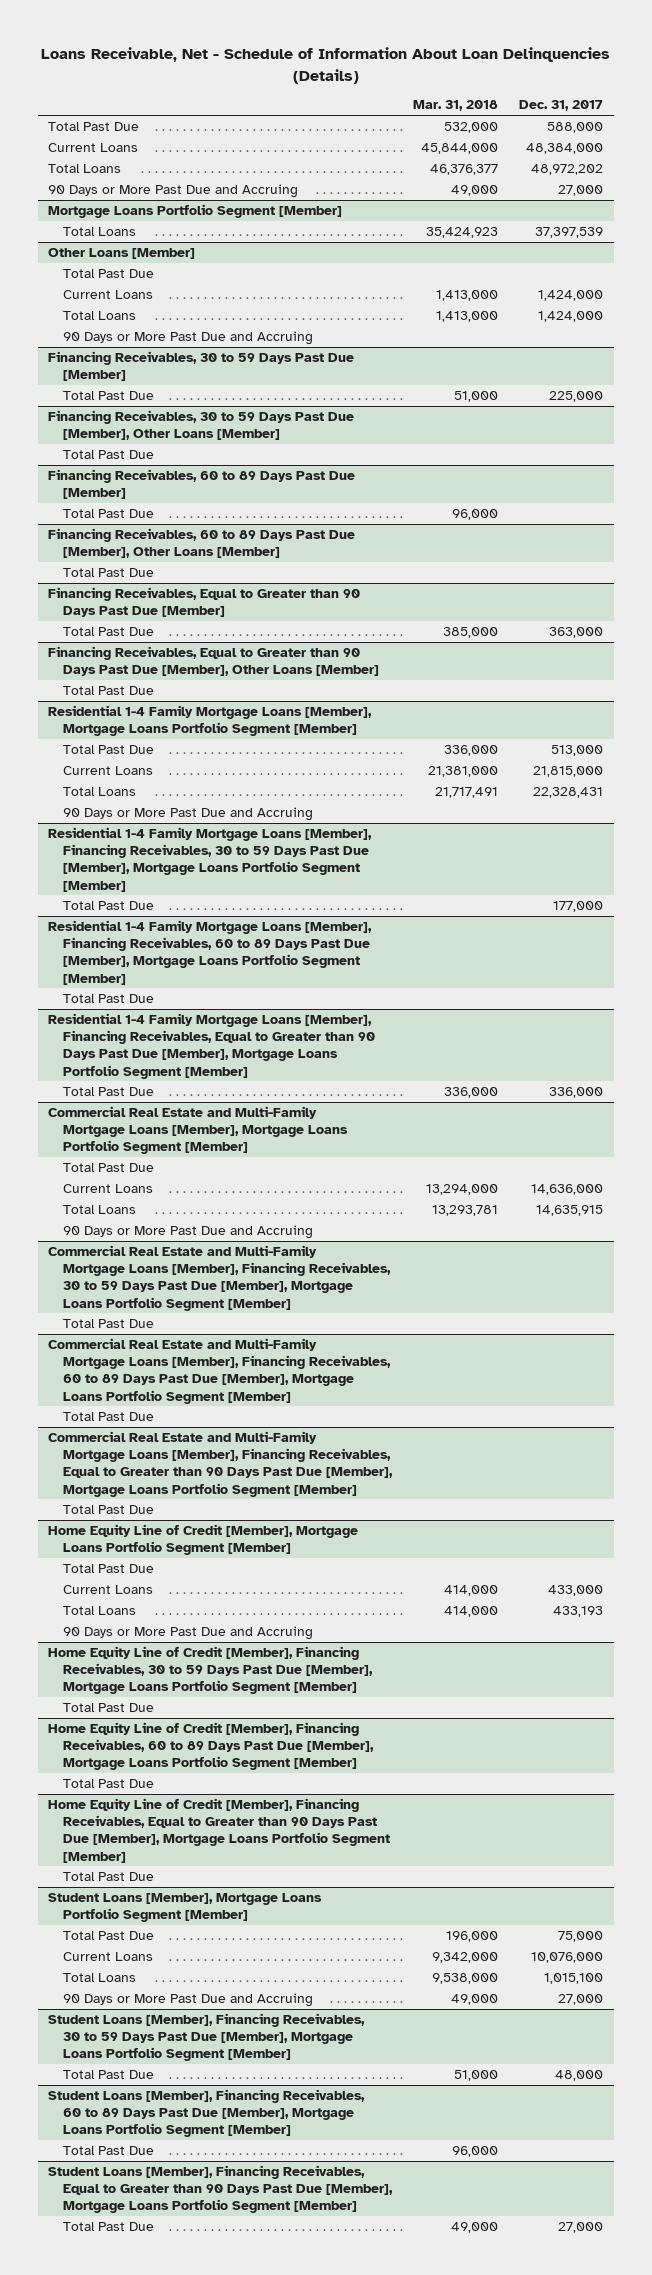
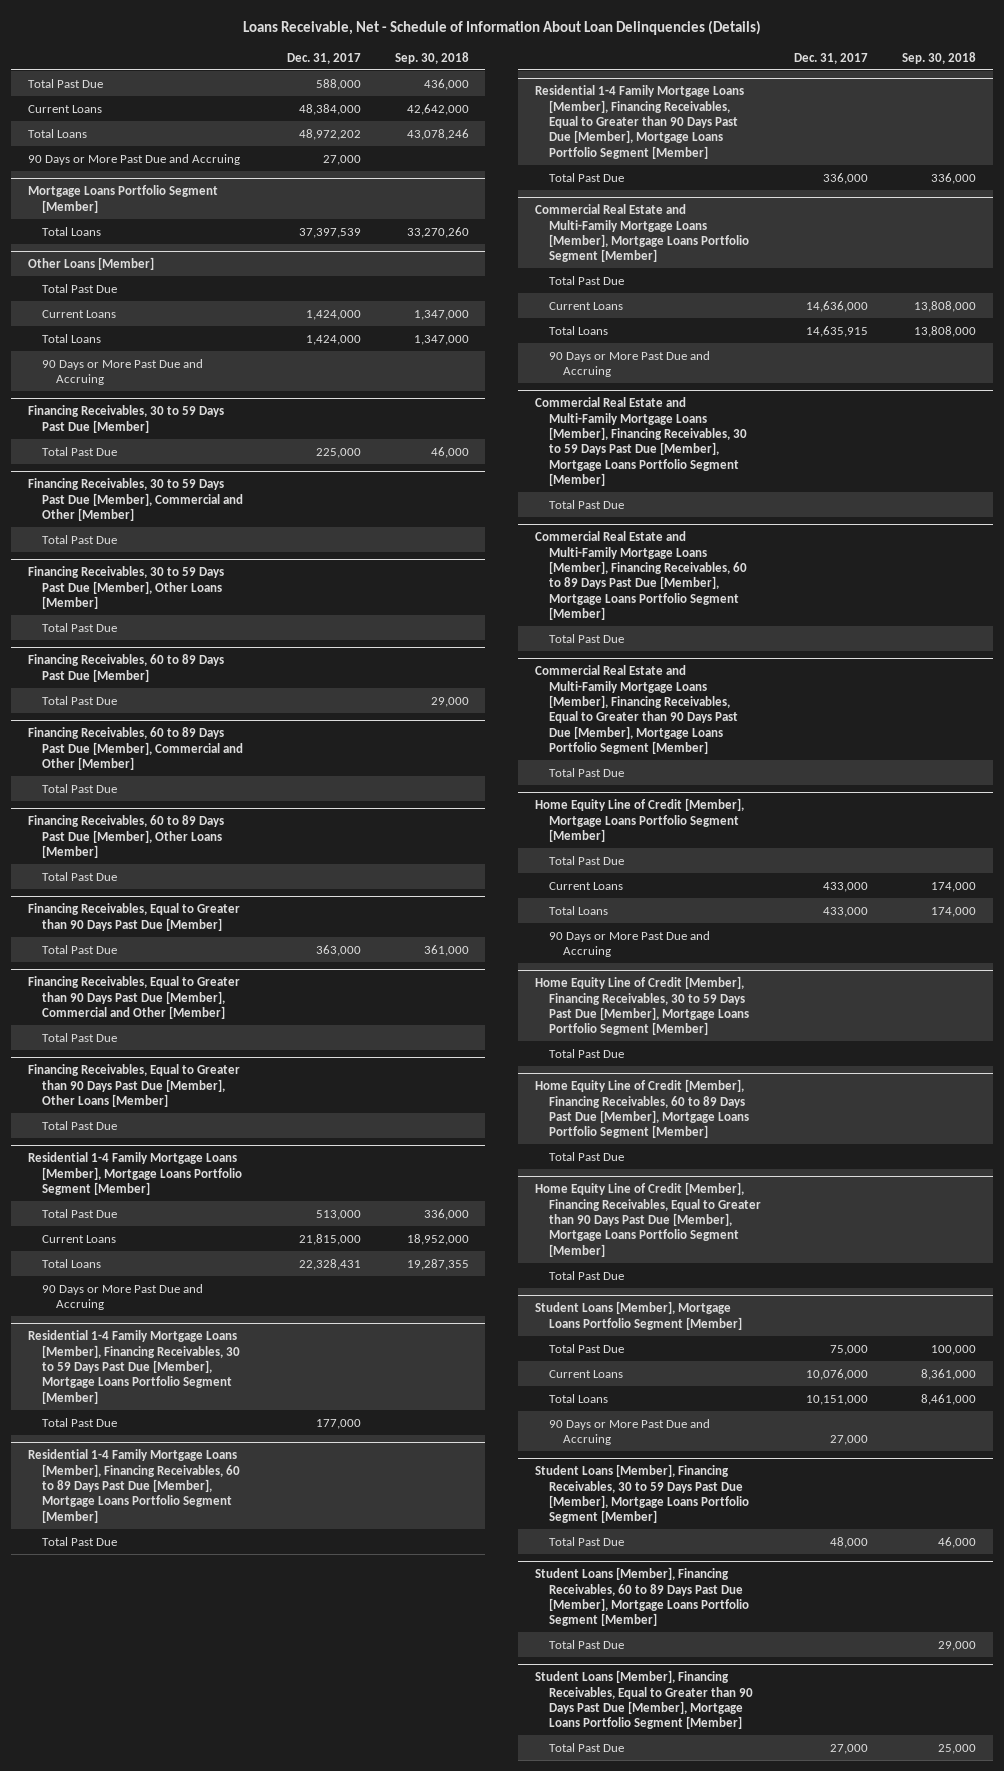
[413,100,499,112] Mar. 31, 2018 -> none
none -> [394,51,469,64] Sep. 30, 2018
none -> [27,478,243,521] Financing Receivables, 30 to 59 Days Past Due [Member], Commercial and Other [Member]
none -> [41,534,117,544] Total Past Due
none -> [27,727,243,770] Financing Receivables, 60 to 89 Days Past Due [Member], Commercial and Other [Member]
none -> [41,783,117,793] Total Past Due
none -> [27,976,240,1019] Financing Receivables, Equal to Greater than 90 Days Past Due [Member], Commercial and Other [Member]
none -> [41,1032,117,1042] Total Past Due
[553,1606,604,1618] 433,193 -> [823,906,869,917] 433,000
[544,1973,604,1985] 1,015,100 -> [806,1394,869,1405] 10,151,000

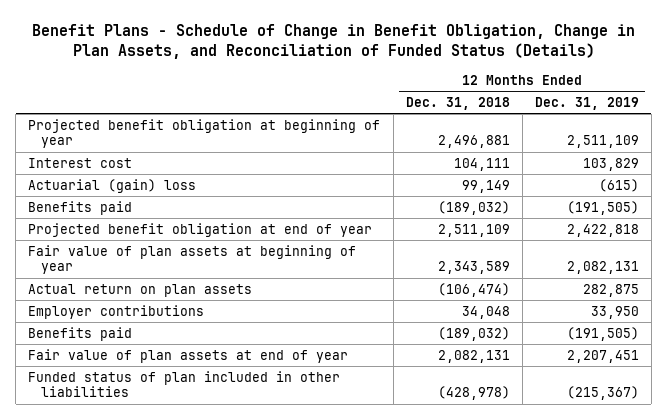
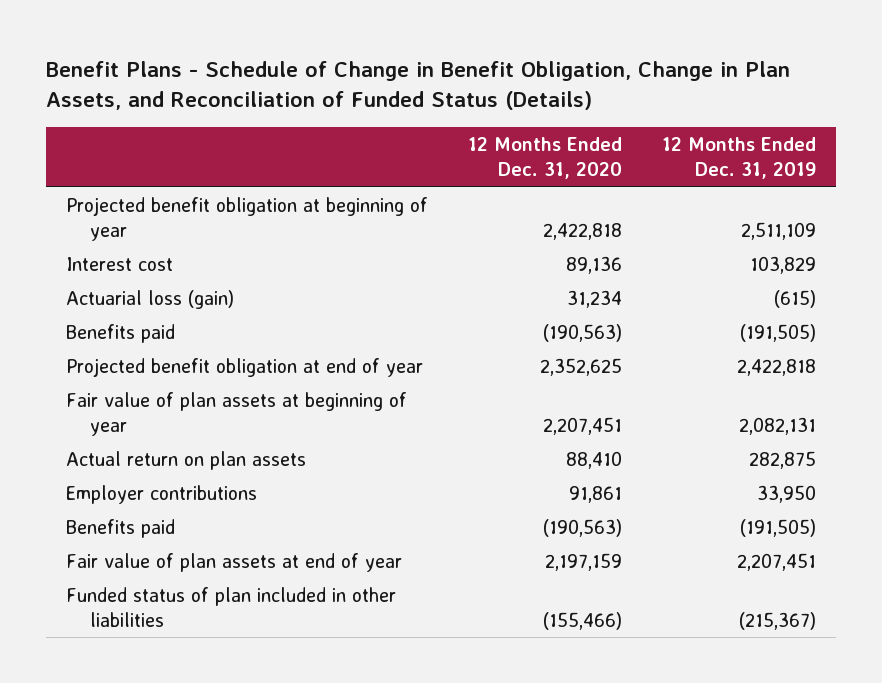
[405,97,510,111] Dec. 31, 2018 -> none
none -> [468,136,623,180] 12 Months Ended Dec. 31, 2020
[28,178,197,193] Actuarial (gain) loss -> [66,289,235,309] Actuarial loss (gain)

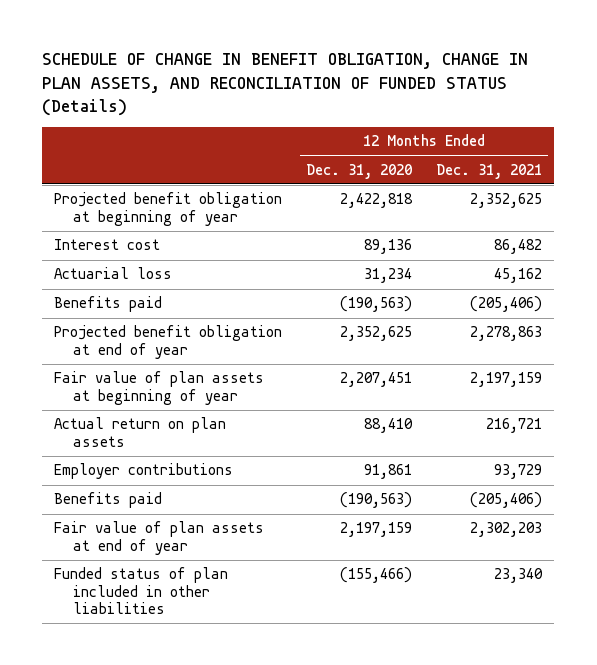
[46,60,791,111] Benefit Plans - Schedule of Change in Benefit Obligation, Change in Plan Assets, and Reconciliation of Funded Status (Details) -> [42,53,529,116] SCHEDULE OF CHANGE IN BENEFIT OBLIGATION, CHANGE IN PLAN ASSETS, AND RECONCILIATION OF FUNDED STATUS (Details)
[662,136,817,180] 12 Months Ended Dec. 31, 2019 -> none
none -> [436,163,543,179] Dec. 31, 2021
[66,289,235,309] Actuarial loss (gain) -> [54,267,173,280] Actuarial loss

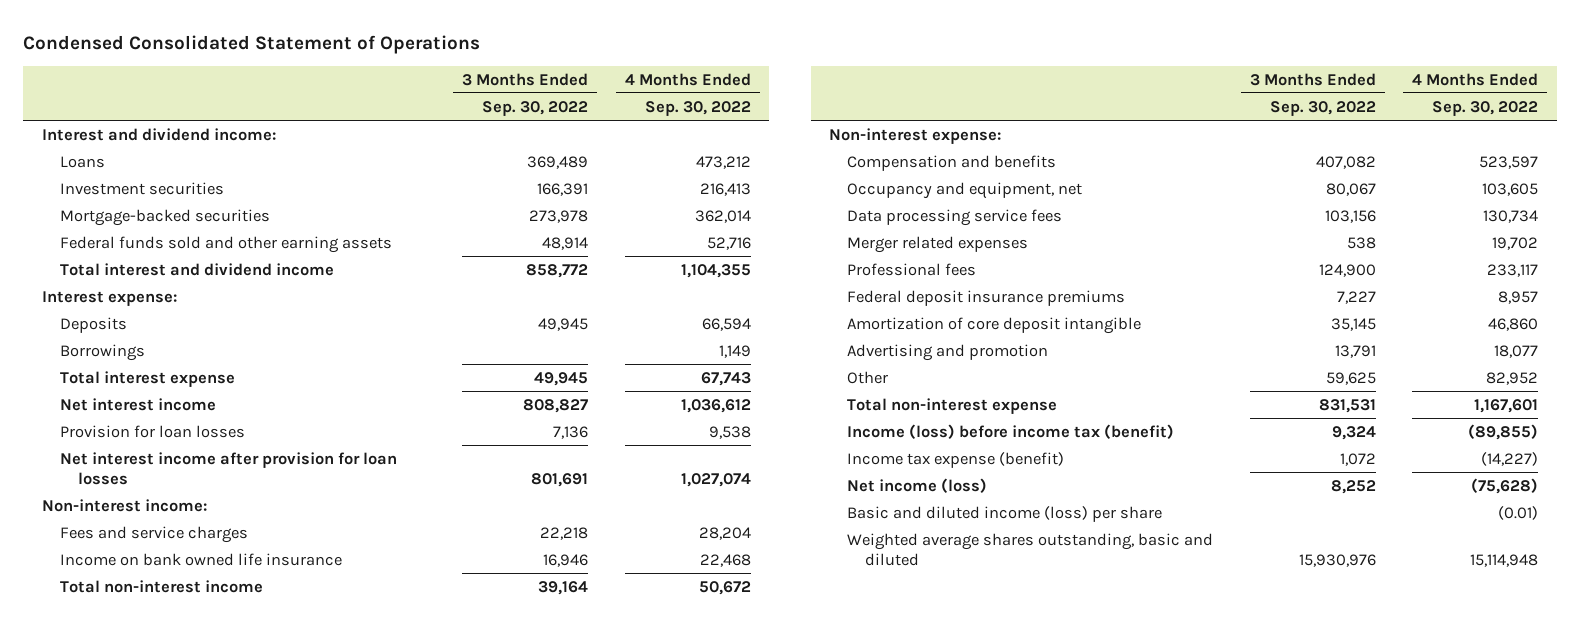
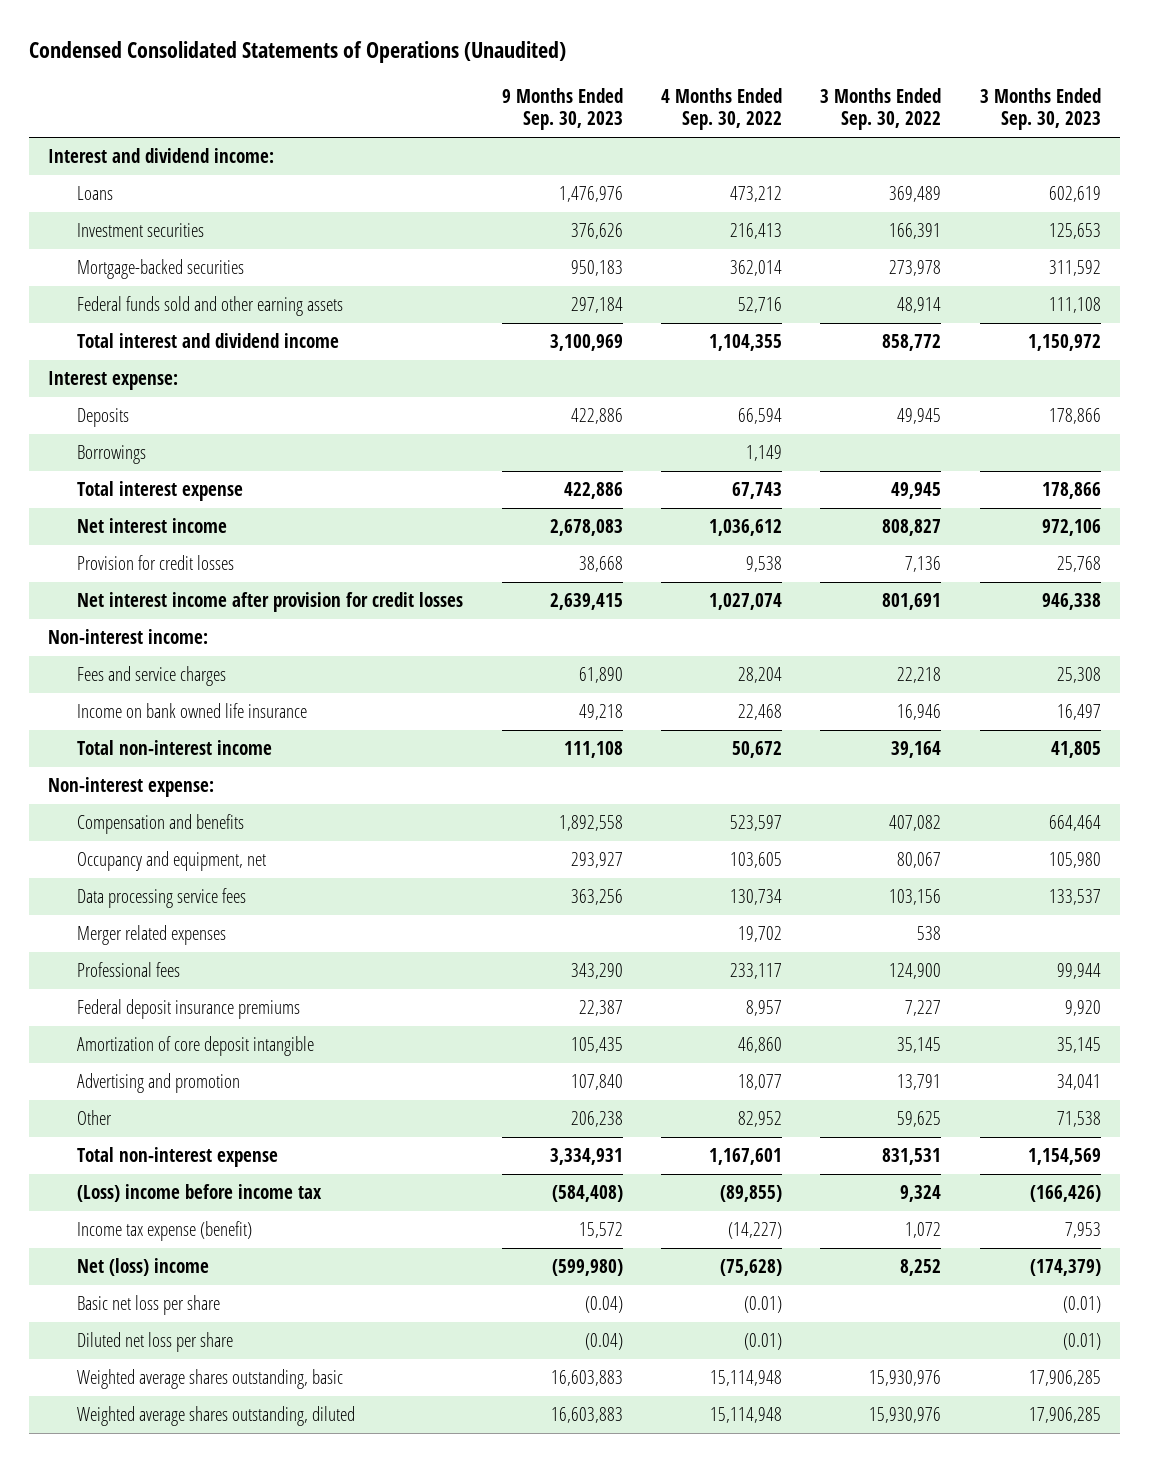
[23,35,481,55] Condensed Consolidated Statement of Operations -> [28,41,566,64] Condensed Consolidated Statements of Operations (Unaudited)
none -> [501,87,623,131] 9 Months Ended Sep. 30, 2023
none -> [979,87,1101,131] 3 Months Ended Sep. 30, 2023
[59,424,245,438] Provision for loan losses -> [77,555,235,571] Provision for credit losses
[59,451,397,485] Net interest income after provision for loan losses -> [77,592,464,613] Net interest income after provision for credit losses
[847,423,1175,439] Income (loss) before income tax (benefit) -> [77,1184,323,1203] (Loss) income before income tax
[847,477,988,493] Net income (loss) -> [77,1258,210,1277] Net (loss) income
[847,505,1163,522] Basic and diluted income (loss) per share -> [77,1295,221,1316] Basic net loss per share
none -> [77,1332,234,1353] Diluted net loss per share
[847,532,1214,566] Weighted average shares outstanding, basic and diluted -> [77,1369,344,1390] Weighted average shares outstanding, basic
none -> [77,1406,356,1427] Weighted average shares outstanding, diluted

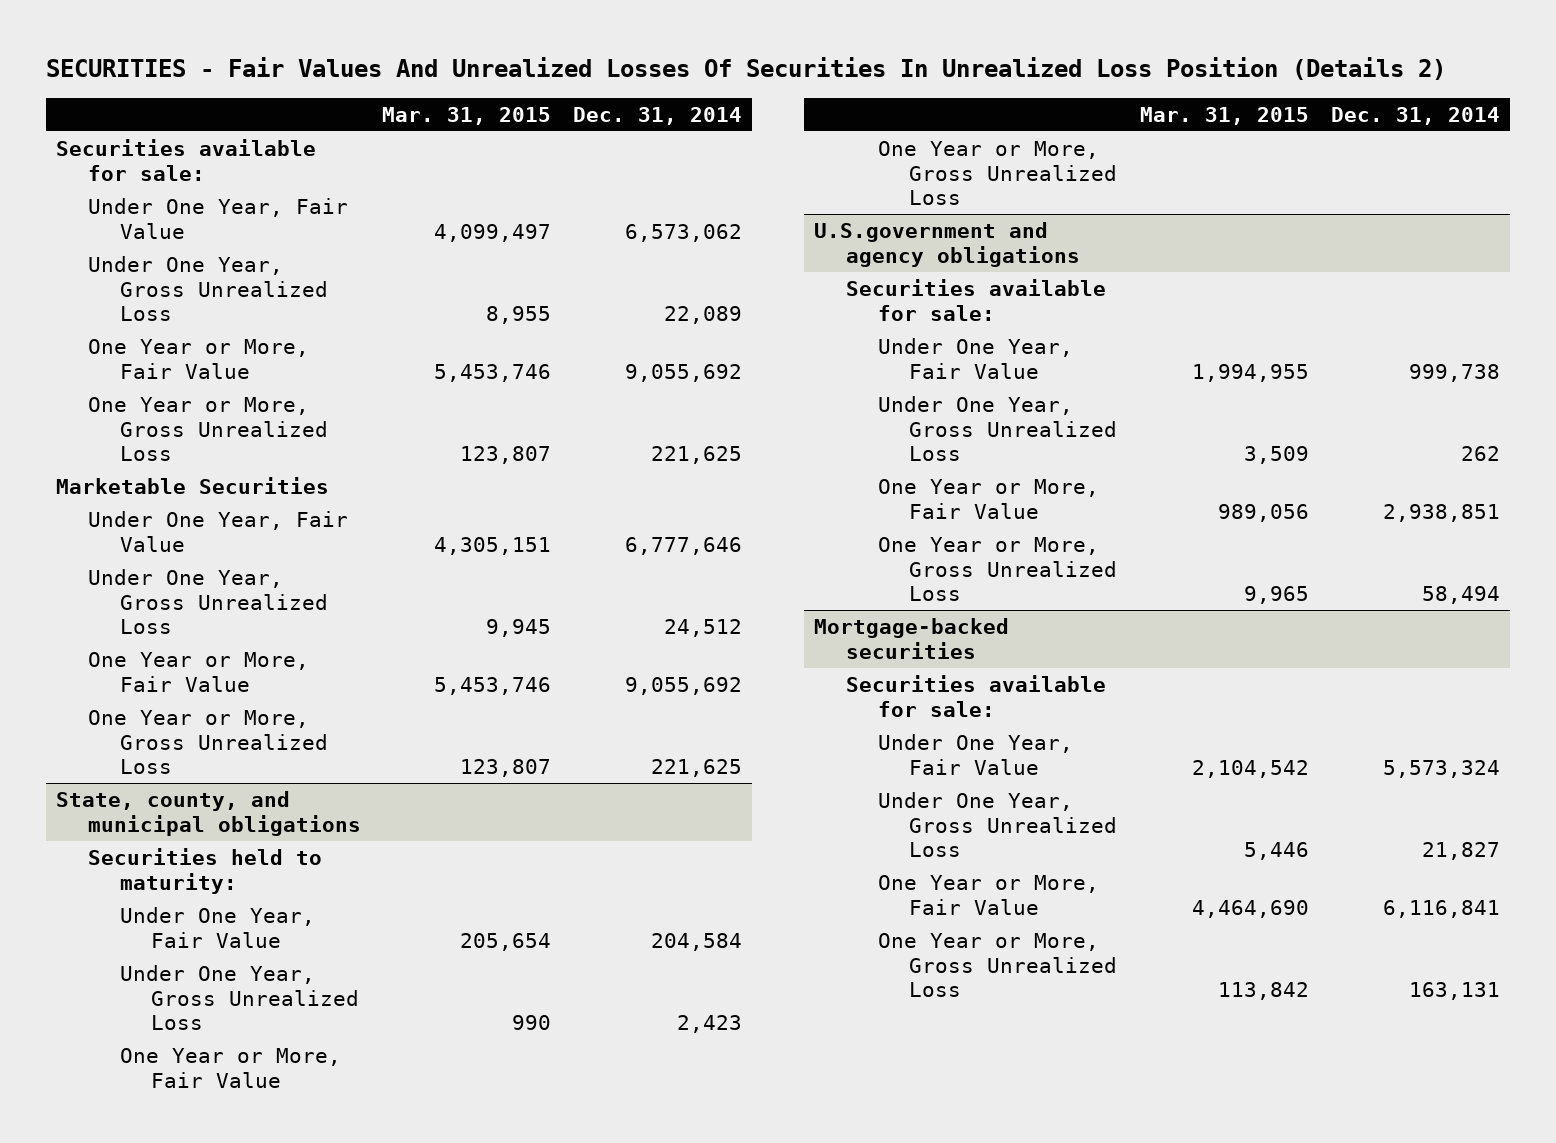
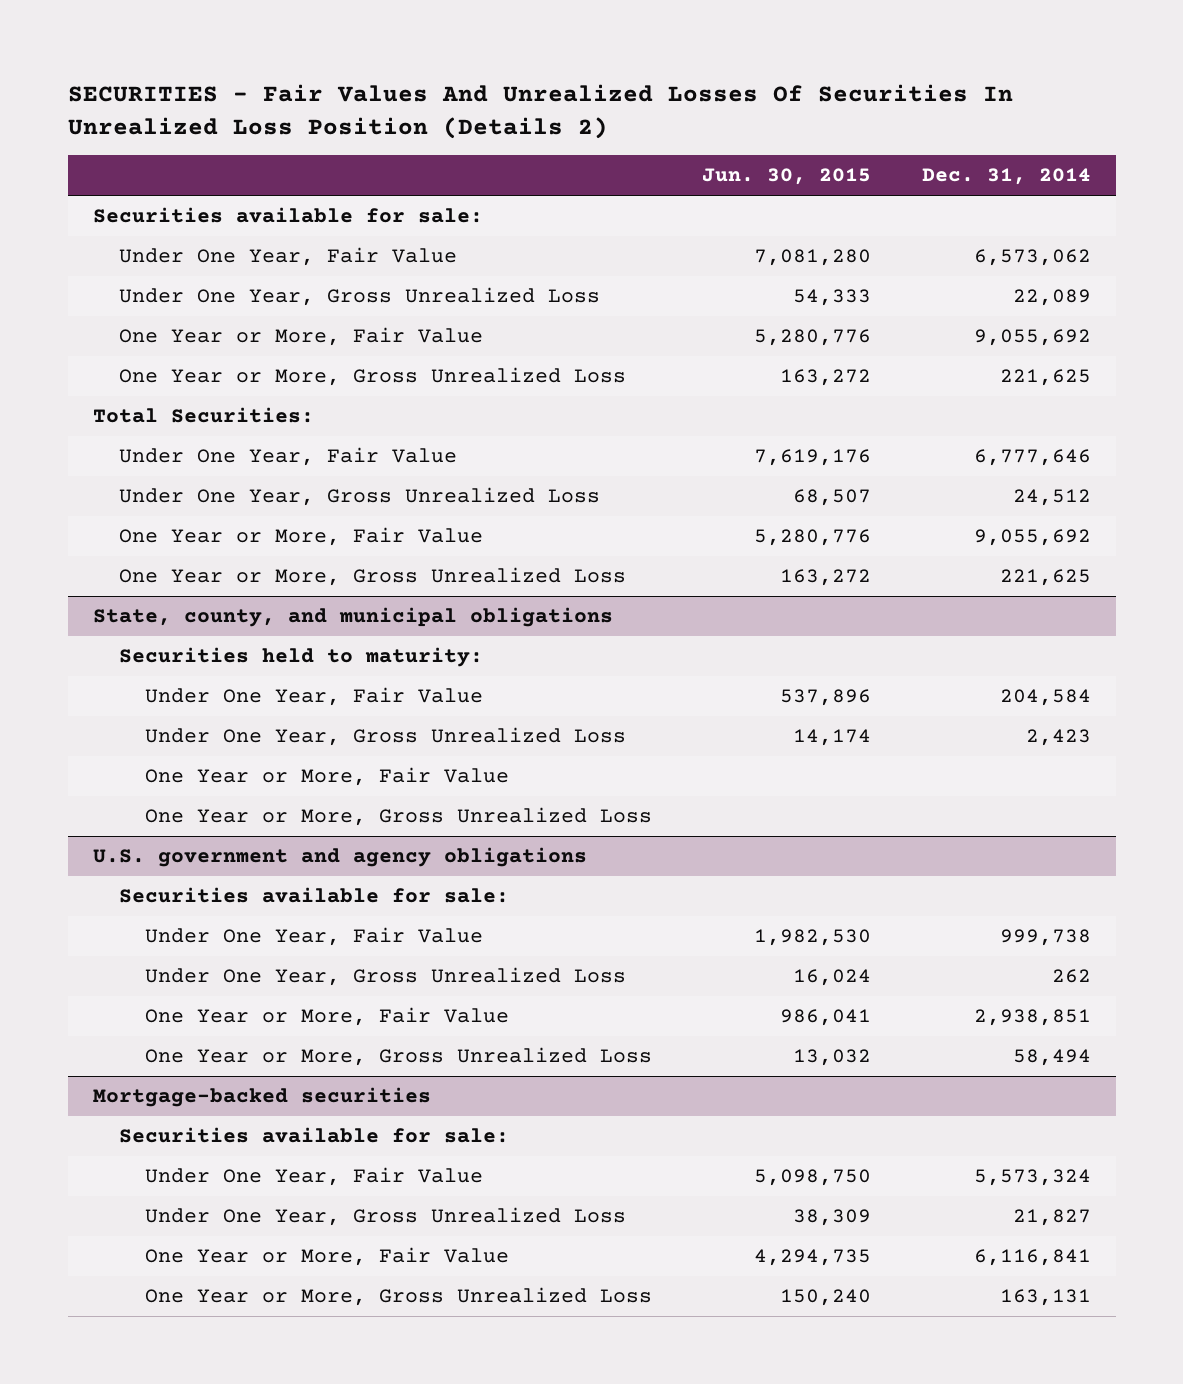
[382,106,552,125] Mar. 31, 2015 -> none
none -> [702,168,872,186] Jun. 30, 2015
[56,476,330,494] Marketable Securities -> none
none -> [92,407,314,424] Total Securities:
[814,221,1080,267] U.S.government and agency obligations -> [92,847,587,868] U.S. government and agency obligations

